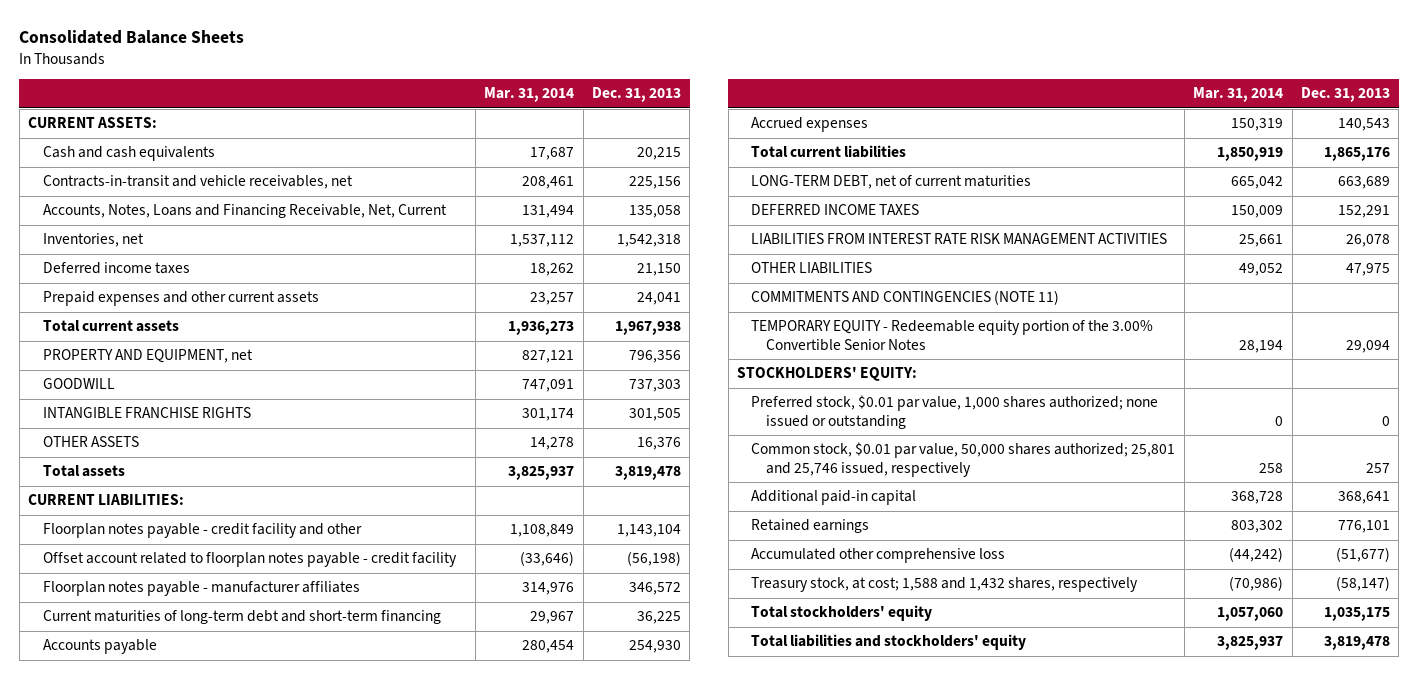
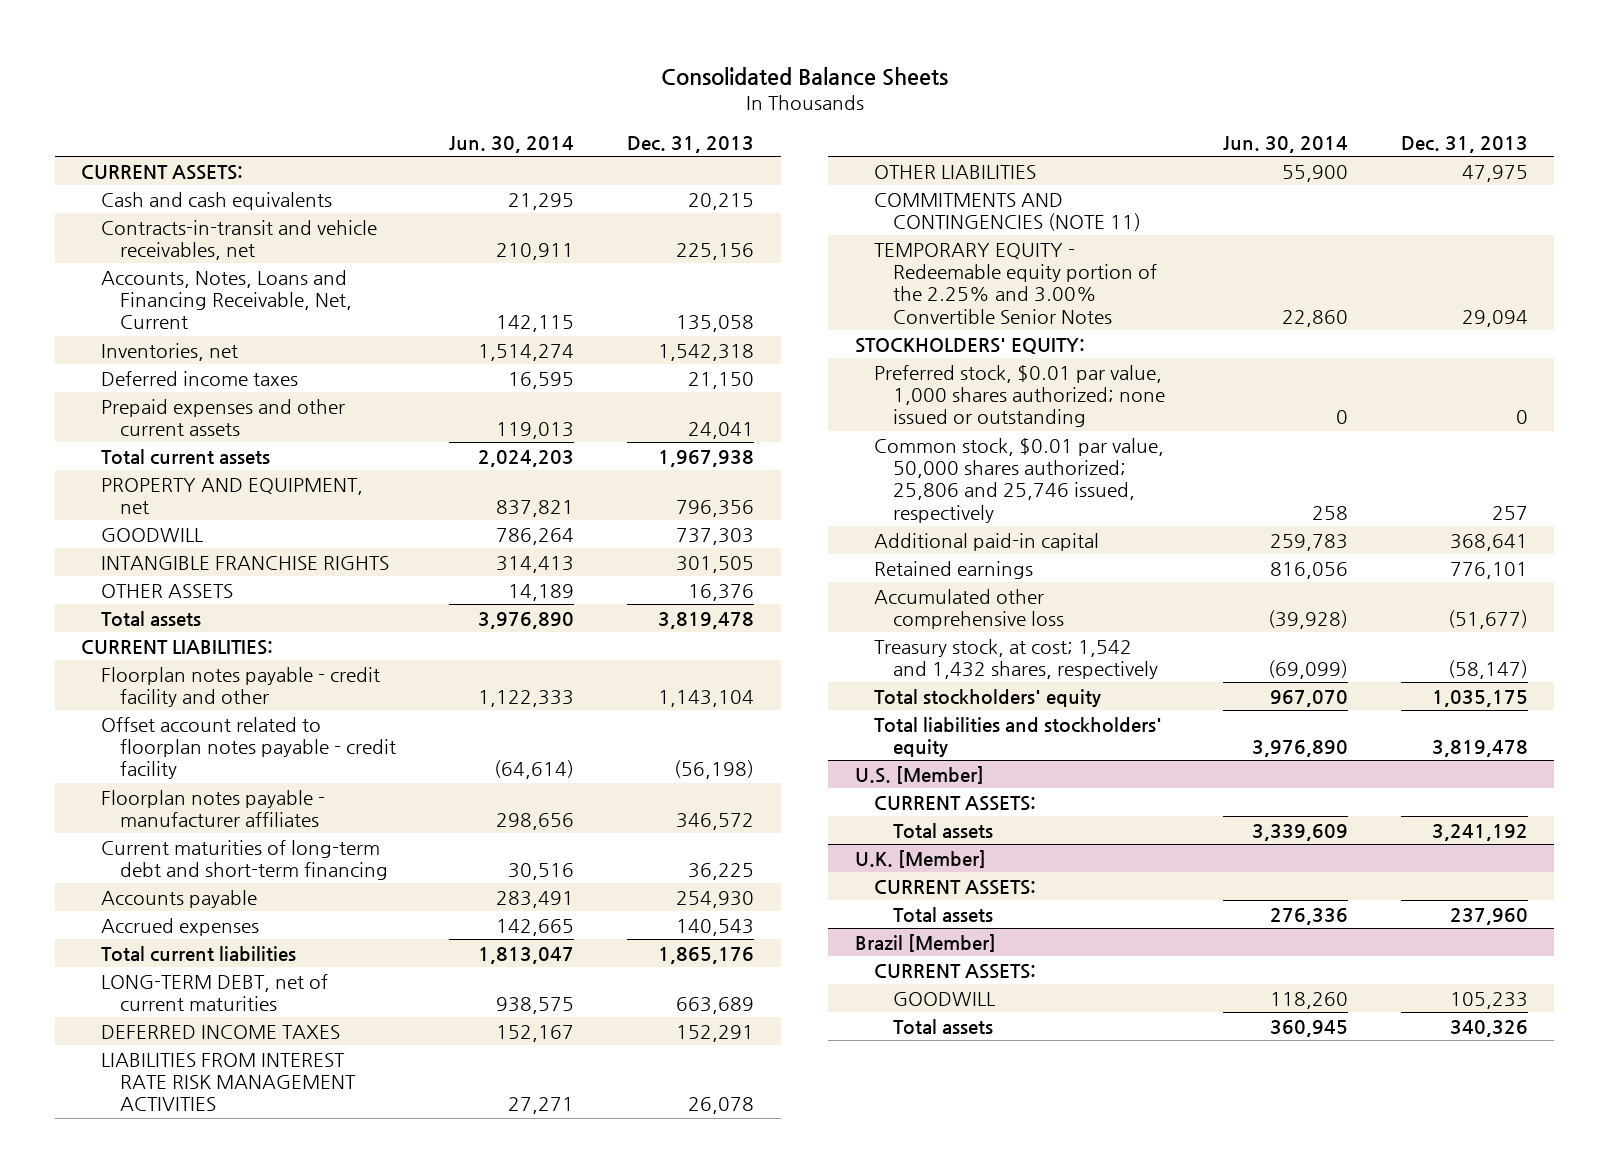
[484,87,575,103] Mar. 31, 2014 -> none
none -> [449,135,575,153] Jun. 30, 2014
[751,320,1154,352] TEMPORARY EQUITY - Redeemable equity portion of the 3.00% Convertible Senior Notes -> [874,242,1158,324] TEMPORARY EQUITY - Redeemable equity portion of the 2.25% and 3.00% Convertible Senior Notes
[751,442,1176,478] Common stock, $0.01 par value, 50,000 shares authorized; 25,801 and 25,746 issued, respectively -> [874,437,1165,523] Common stock, $0.01 par value, 50,000 shares authorized; 25,806 and 25,746 issued, respectively
[751,577,1139,593] Treasury stock, at cost; 1,588 and 1,432 shares, respectively -> [874,638,1159,680] Treasury stock, at cost; 1,542 and 1,432 shares, respectively
none -> [854,765,984,784] U.S. [Member]
none -> [874,795,1037,811] CURRENT ASSETS:
none -> [893,822,994,838] Total assets
none -> [854,849,986,868] U.K. [Member]
none -> [874,879,1037,895] CURRENT ASSETS:
none -> [893,906,994,922] Total assets
none -> [854,933,996,952] Brazil [Member]
none -> [874,963,1037,979] CURRENT ASSETS:
none -> [893,991,996,1006] GOODWILL
none -> [893,1018,994,1034] Total assets

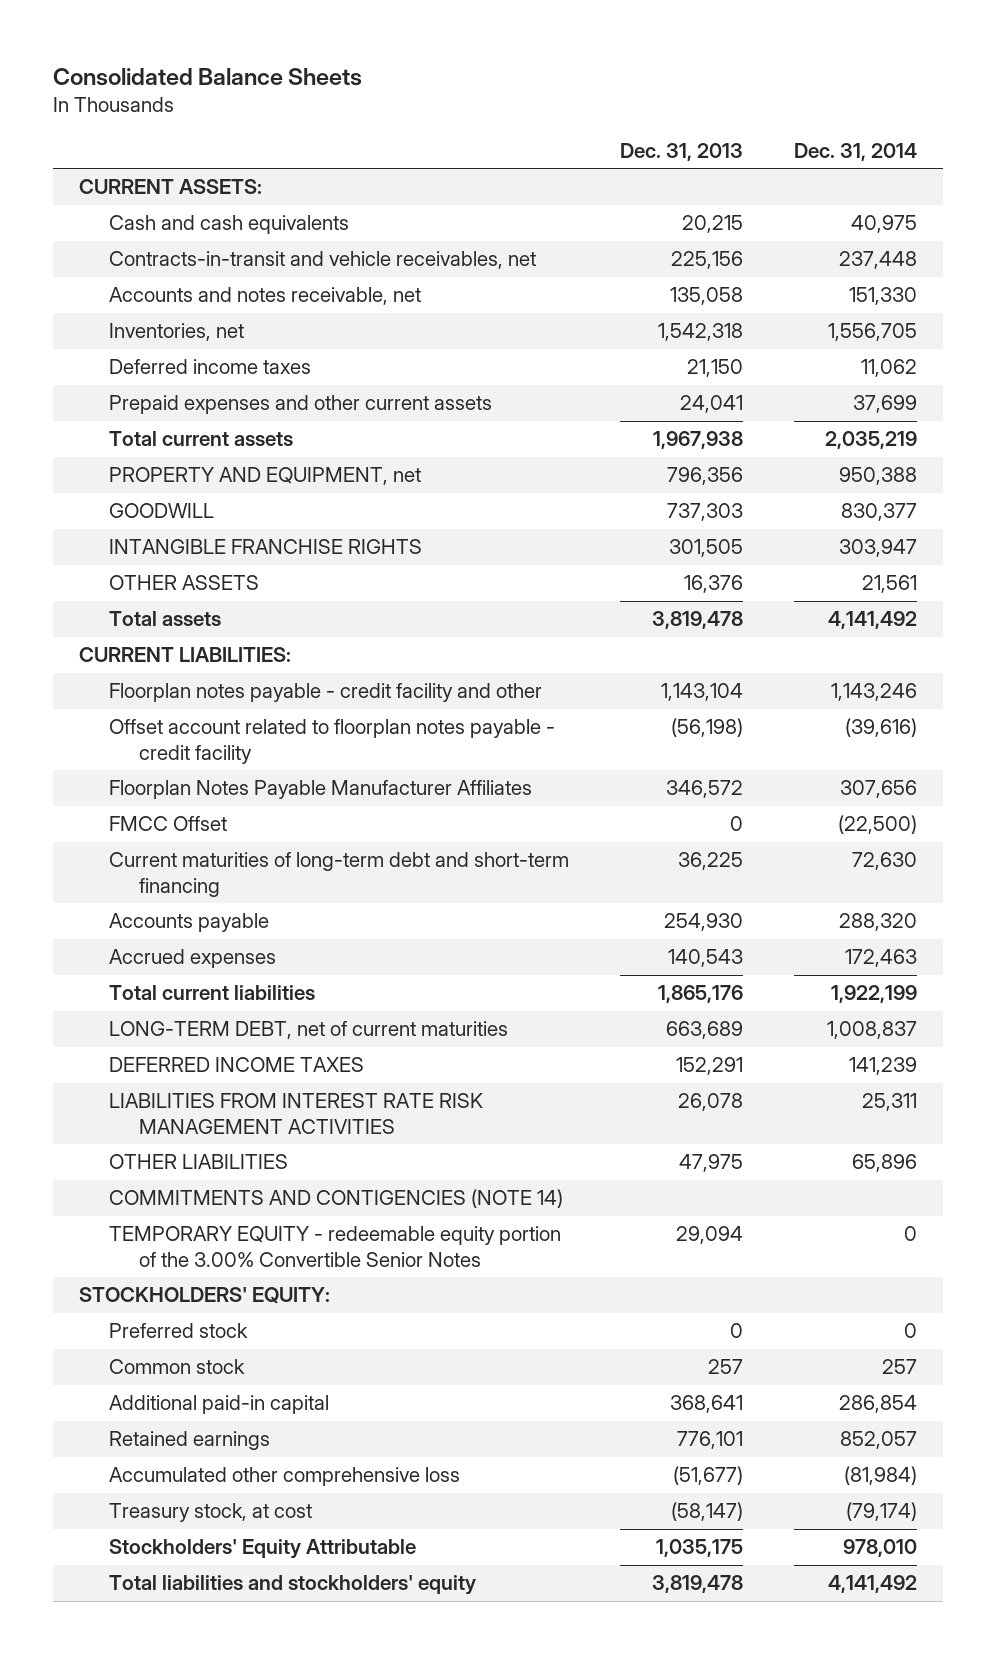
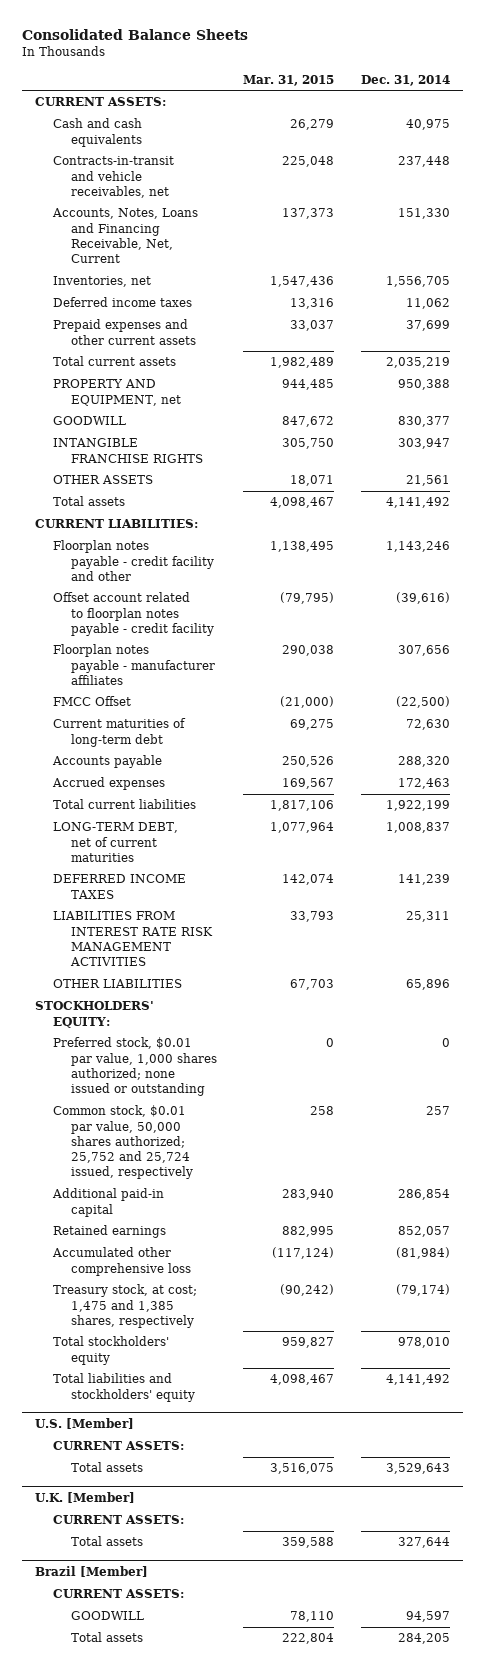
[619,142,743,161] Dec. 31, 2013 -> none
none -> [243,74,335,86] Mar. 31, 2015
[108,287,421,306] Accounts and notes receivable, net -> [51,208,198,263] Accounts, Notes, Loans and Financing Receivable, Net, Current
[108,780,532,800] Floorplan Notes Payable Manufacturer Affiliates -> [52,644,215,685] Floorplan notes payable - manufacturer affiliates
[108,852,569,897] Current maturities of long-term debt and short-term financing -> [52,718,186,747] Current maturities of long-term debt
[108,1189,563,1209] COMMITMENTS AND CONTIGENCIES (NOTE 14) -> none
[108,1226,561,1267] TEMPORARY EQUITY - redeemable equity portion of the 3.00% Convertible Senior Notes -> none
[108,1323,248,1339] Preferred stock -> [52,1037,217,1096] Preferred stock, $0.01 par value, 1,000 shares authorized; none issued or outstanding
[108,1359,245,1375] Common stock -> [52,1105,193,1180] Common stock, $0.01 par value, 50,000 shares authorized; 25,752 and 25,724 issued, respectively
[108,1503,312,1523] Treasury stock, at cost -> [52,1284,197,1328] Treasury stock, at cost; 1,475 and 1,385 shares, respectively
[108,1539,416,1560] Stockholders' Equity Attributable -> [52,1336,169,1365] Total stockholders' equity
none -> [34,1418,134,1430] U.S. [Member]
none -> [52,1441,184,1451] CURRENT ASSETS:
none -> [70,1462,143,1473] Total assets
none -> [34,1492,135,1504] U.K. [Member]
none -> [52,1515,184,1525] CURRENT ASSETS:
none -> [70,1536,143,1547] Total assets
none -> [34,1566,148,1578] Brazil [Member]
none -> [52,1589,184,1599] CURRENT ASSETS:
none -> [70,1611,144,1621] GOODWILL
none -> [70,1632,143,1643] Total assets

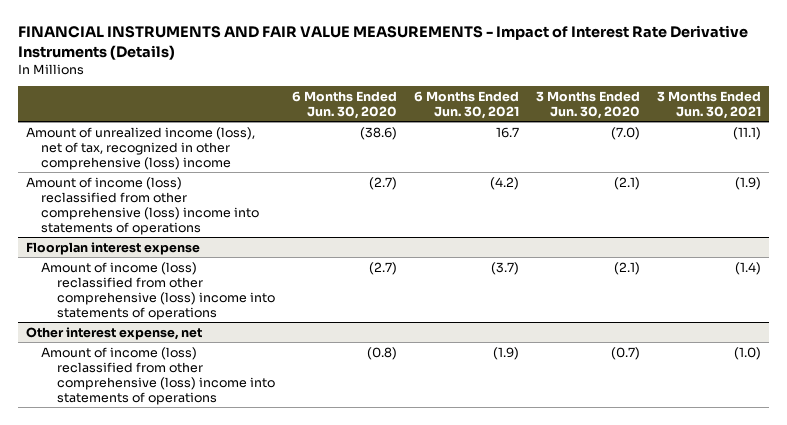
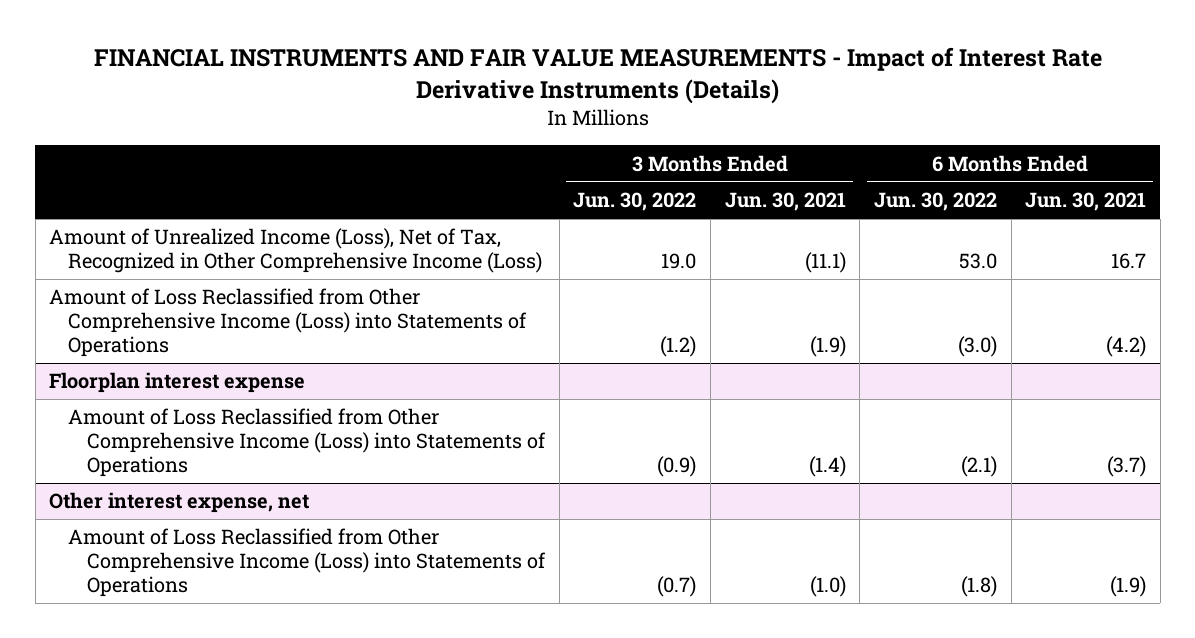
[291,90,397,119] 6 Months Ended Jun. 30, 2020 -> none
[535,90,640,119] 3 Months Ended Jun. 30, 2020 -> none
none -> [573,192,697,212] Jun. 30, 2022
none -> [874,192,998,212] Jun. 30, 2022
[26,126,256,170] Amount of unrealized income (loss), net of tax, recognized in other comprehensive (loss) income -> [49,228,543,274] Amount of Unrealized Income (Loss), Net of Tax, Recognized in Other Comprehensive Income (Loss)
[26,176,260,235] Amount of income (loss) reclassified from other comprehensive (loss) income into statements of operations -> [49,288,528,357] Amount of Loss Reclassified from Other Comprehensive Income (Loss) into Statements of Operations
[41,261,275,320] Amount of income (loss) reclassified from other comprehensive (loss) income into statements of operations -> [68,408,547,477] Amount of Loss Reclassified from Other Comprehensive Income (Loss) into Statements of Operations
[41,346,275,405] Amount of income (loss) reclassified from other comprehensive (loss) income into statements of operations -> [68,528,547,597] Amount of Loss Reclassified from Other Comprehensive Income (Loss) into Statements of Operations

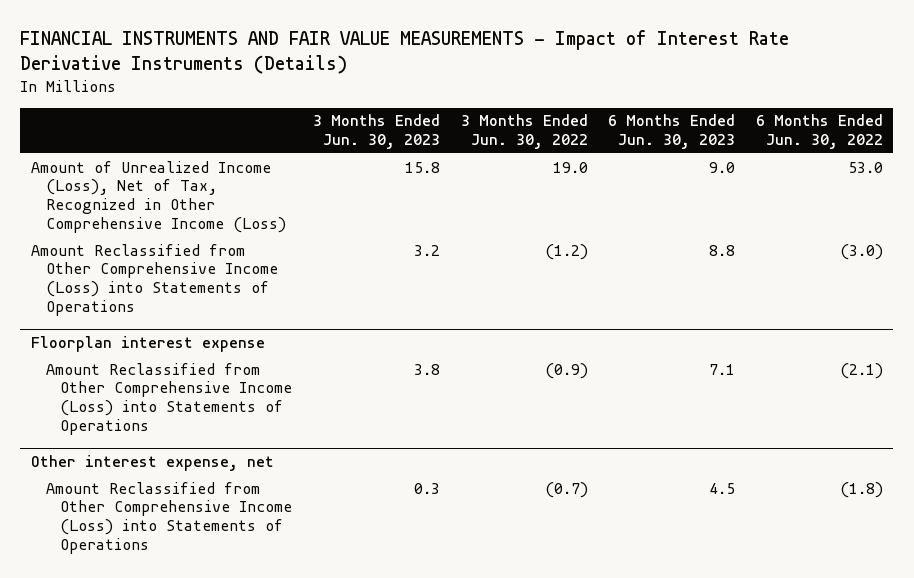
[724,192,846,212] Jun. 30, 2021 -> none
[1025,192,1147,212] Jun. 30, 2021 -> none
none -> [312,114,440,150] 3 Months Ended Jun. 30, 2023
none -> [608,114,736,150] 6 Months Ended Jun. 30, 2023
[49,288,528,357] Amount of Loss Reclassified from Other Comprehensive Income (Loss) into Statements of Operations -> [30,243,278,317] Amount Reclassified from Other Comprehensive Income (Loss) into Statements of Operations
[68,408,547,477] Amount of Loss Reclassified from Other Comprehensive Income (Loss) into Statements of Operations -> [45,362,293,436] Amount Reclassified from Other Comprehensive Income (Loss) into Statements of Operations
[68,528,547,597] Amount of Loss Reclassified from Other Comprehensive Income (Loss) into Statements of Operations -> [45,481,293,555] Amount Reclassified from Other Comprehensive Income (Loss) into Statements of Operations

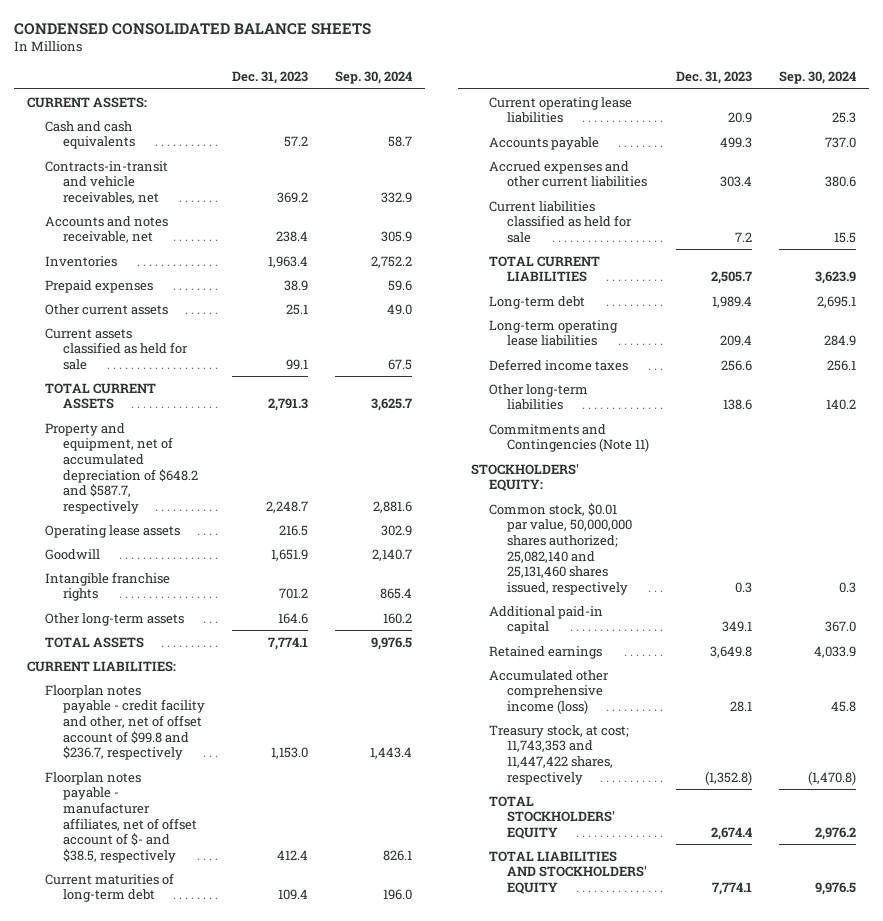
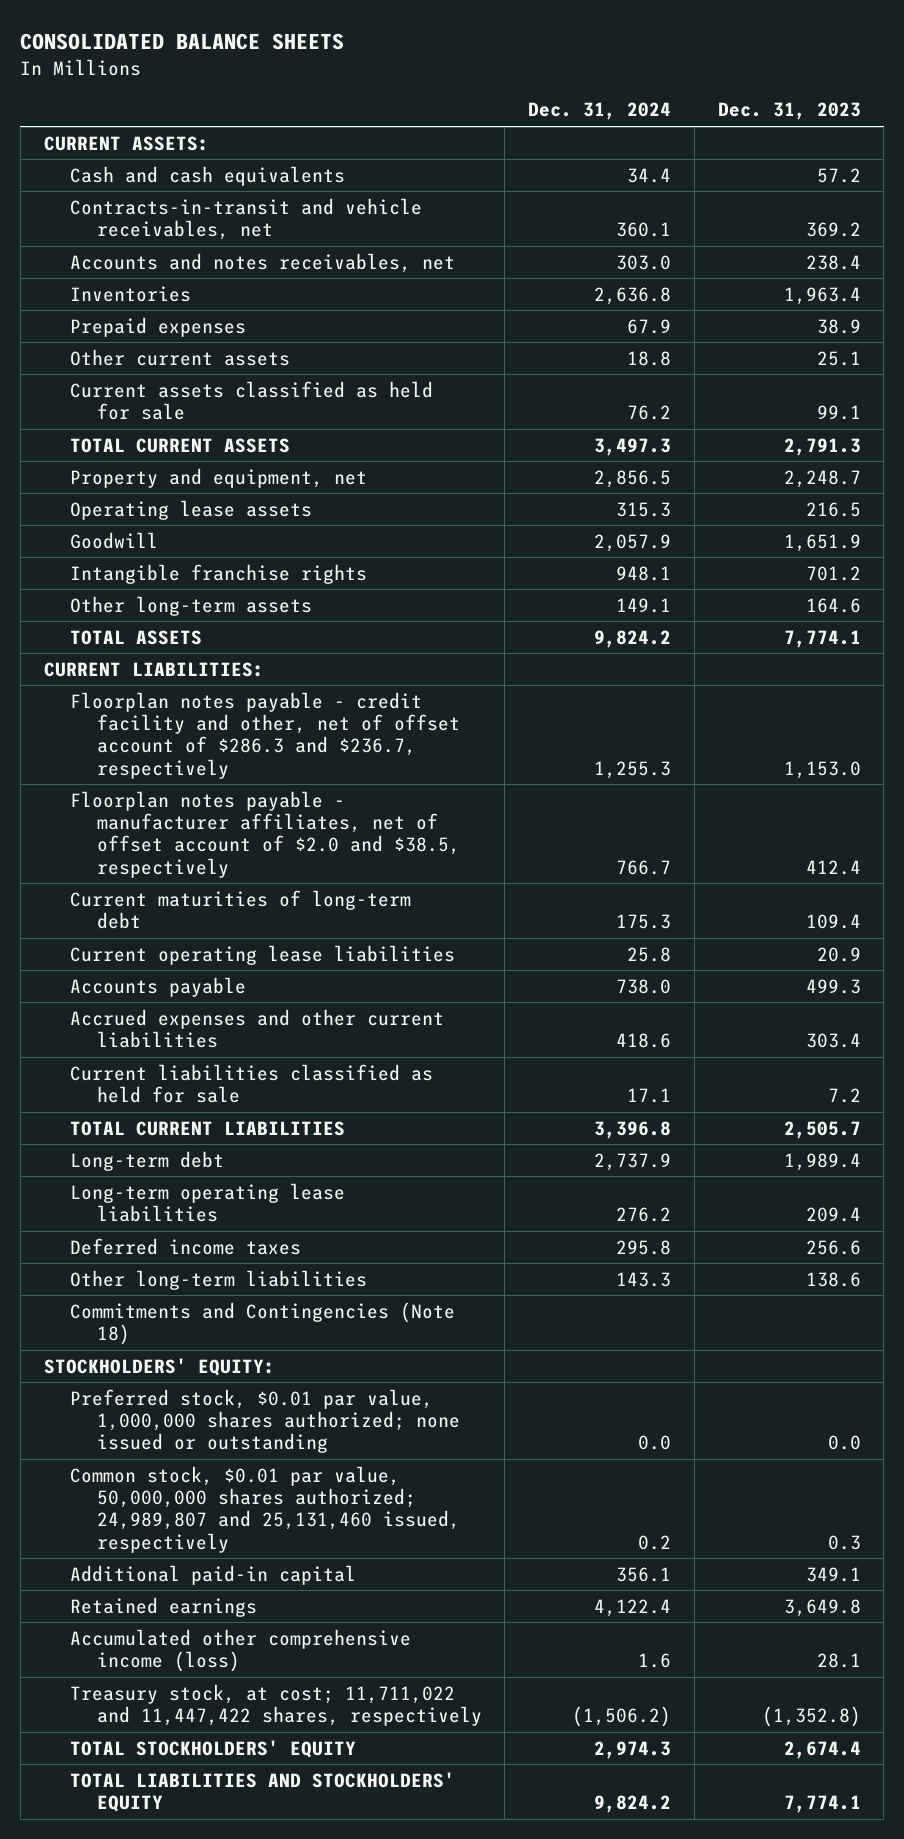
[13,22,371,35] CONDENSED CONSOLIDATED BALANCE SHEETS -> [20,33,345,51] CONSOLIDATED BALANCE SHEETS
[334,71,412,85] Sep. 30, 2024 -> none
none -> [528,102,672,121] Dec. 31, 2024
[45,215,169,244] Accounts and notes receivable, net -> [70,252,456,273] Accounts and notes receivables, net
[45,422,198,514] Property and equipment, net of accumulated depreciation of $648.2 and $587.7, respectively -> [70,467,368,488] Property and equipment, net
[45,684,205,761] Floorplan notes payable - credit facility and other, net of offset account of $99.8 and $236.7, respectively -> [70,691,460,779] Floorplan notes payable - credit facility and other, net of offset account of $286.3 and $236.7, respectively
[45,771,197,863] Floorplan notes payable - manufacturer affiliates, net of offset account of $- and $38.5, respectively -> [70,790,460,878] Floorplan notes payable - manufacturer affiliates, net of offset account of $2.0 and $38.5, respectively
[489,423,650,453] Commitments and Contingencies (Note 11) -> [70,1301,456,1346] Commitments and Contingencies (Note 18)
none -> [70,1388,460,1454] Preferred stock, $0.01 par value, 1,000,000 shares authorized; none issued or outstanding
[489,502,633,595] Common stock, $0.01 par value, 50,000,000 shares authorized; 25,082,140 and 25,131,460 shares issued, respectively -> [70,1465,460,1553] Common stock, $0.01 par value, 50,000,000 shares authorized; 24,989,807 and 25,131,460 issued, respectively
[489,724,630,785] Treasury stock, at cost; 11,743,353 and 11,447,422 shares, respectively -> [70,1683,482,1727] Treasury stock, at cost; 11,711,022 and 11,447,422 shares, respectively

